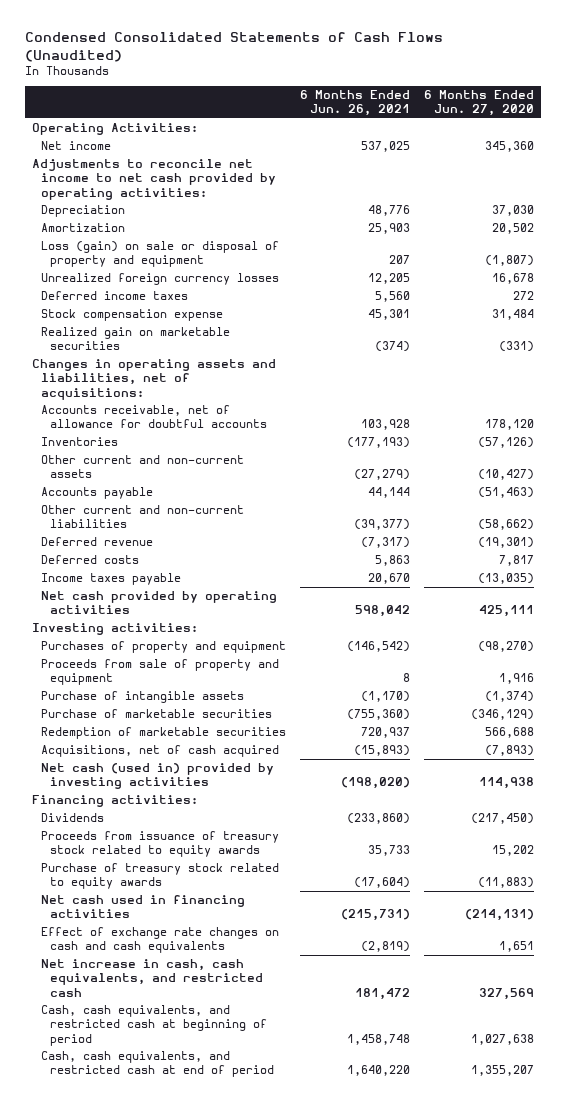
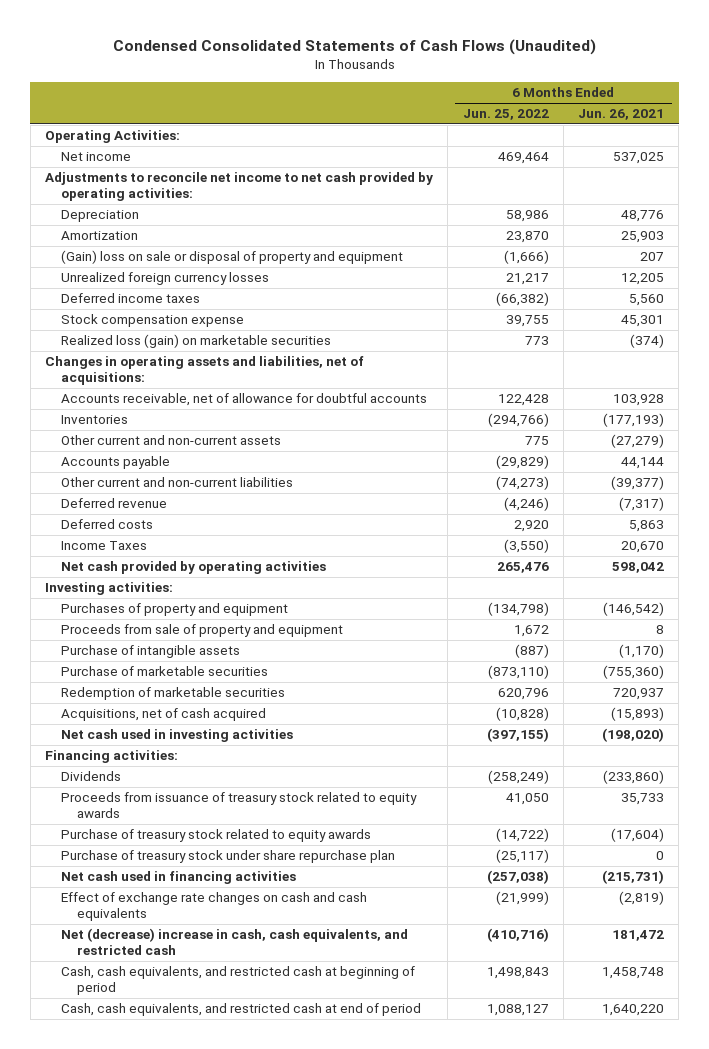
[424,90,535,117] 6 Months Ended Jun. 27, 2020 -> none
none -> [462,109,549,121] Jun. 25, 2022
[40,241,279,268] Loss (gain) on sale or disposal of property and equipment -> [61,250,404,265] (Gain) loss on sale or disposal of property and equipment
[40,327,230,351] Realized gain on marketable securities -> [61,334,332,349] Realized loss (gain) on marketable securities
[40,573,181,586] Income taxes payable -> [61,541,148,551] Income Taxes
[40,763,274,790] Net cash (used in) provided by investing activities -> [61,729,294,743] Net cash used in investing activities
none -> [61,850,396,864] Purchase of treasury stock under share repurchase plan
[40,959,264,997] Net increase in cash, cash equivalents, and restricted cash -> [61,928,409,956] Net (decrease) increase in cash, cash equivalents, and restricted cash

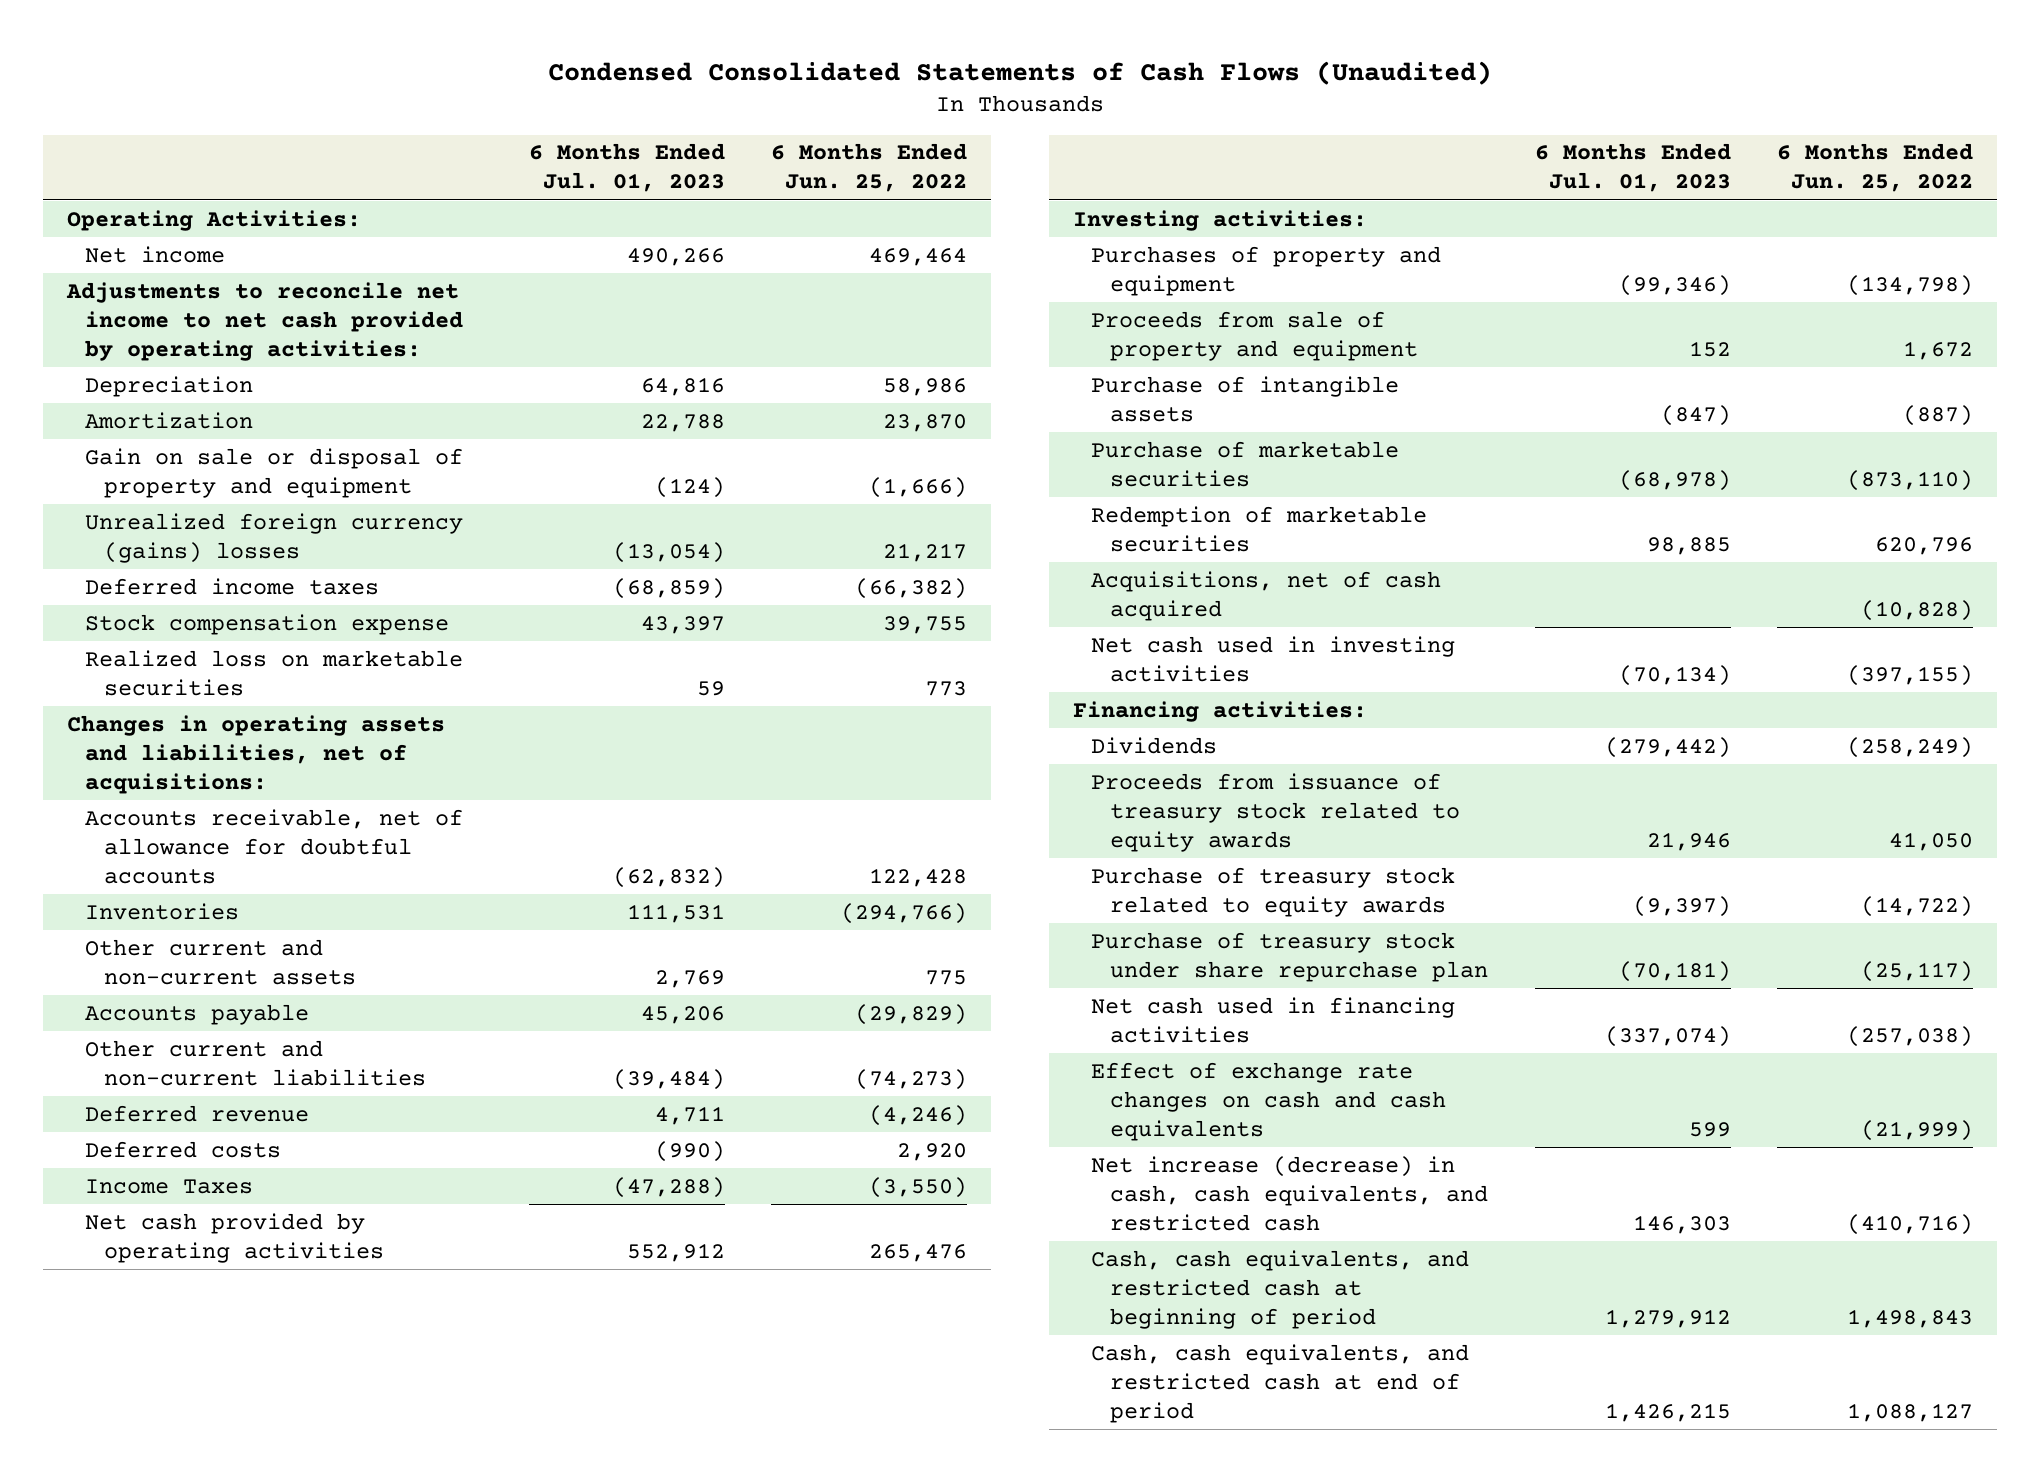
[578,109,665,121] Jun. 26, 2021 -> none
none -> [528,143,725,193] 6 Months Ended Jul. 01, 2023
[61,250,404,265] (Gain) loss on sale or disposal of property and equipment -> [85,447,464,498] Gain on sale or disposal of property and equipment
[61,272,270,286] Unrealized foreign currency losses -> [85,512,464,563] Unrealized foreign currency (gains) losses
[61,334,332,349] Realized loss (gain) on marketable securities -> [85,649,464,696] Realized loss on marketable securities
[61,928,409,956] Net (decrease) increase in cash, cash equivalents, and restricted cash -> [1091,1155,1489,1231] Net increase (decrease) in cash, cash equivalents, and restricted cash

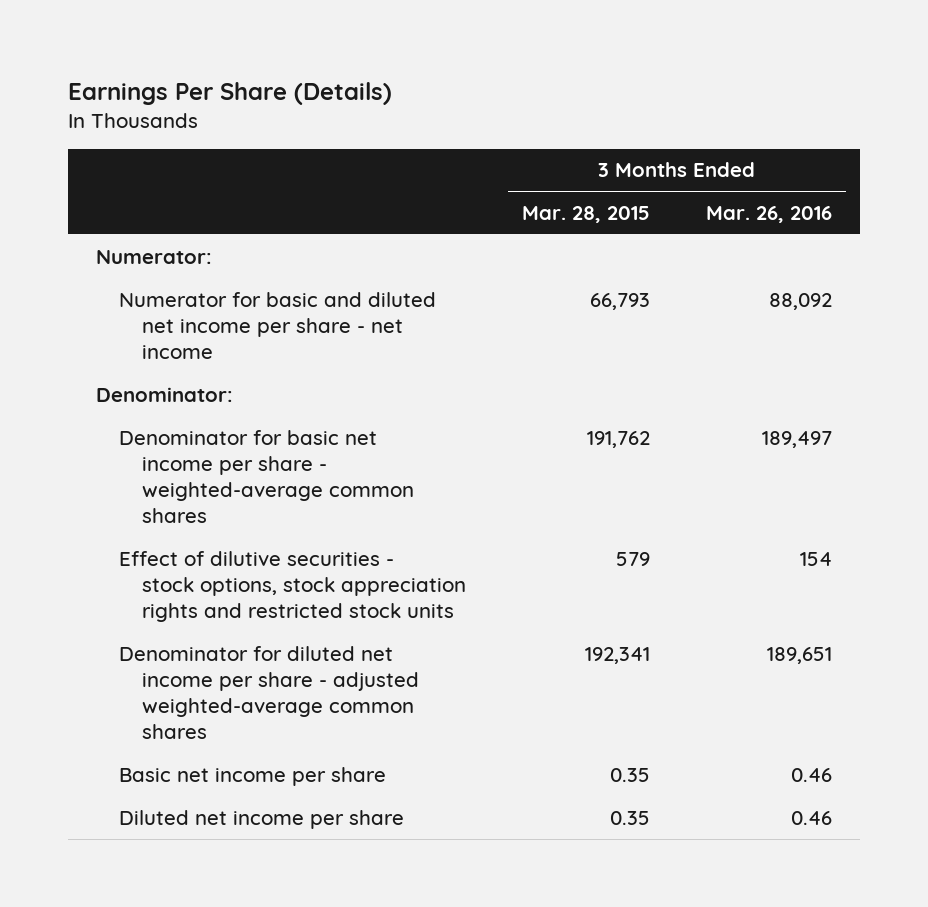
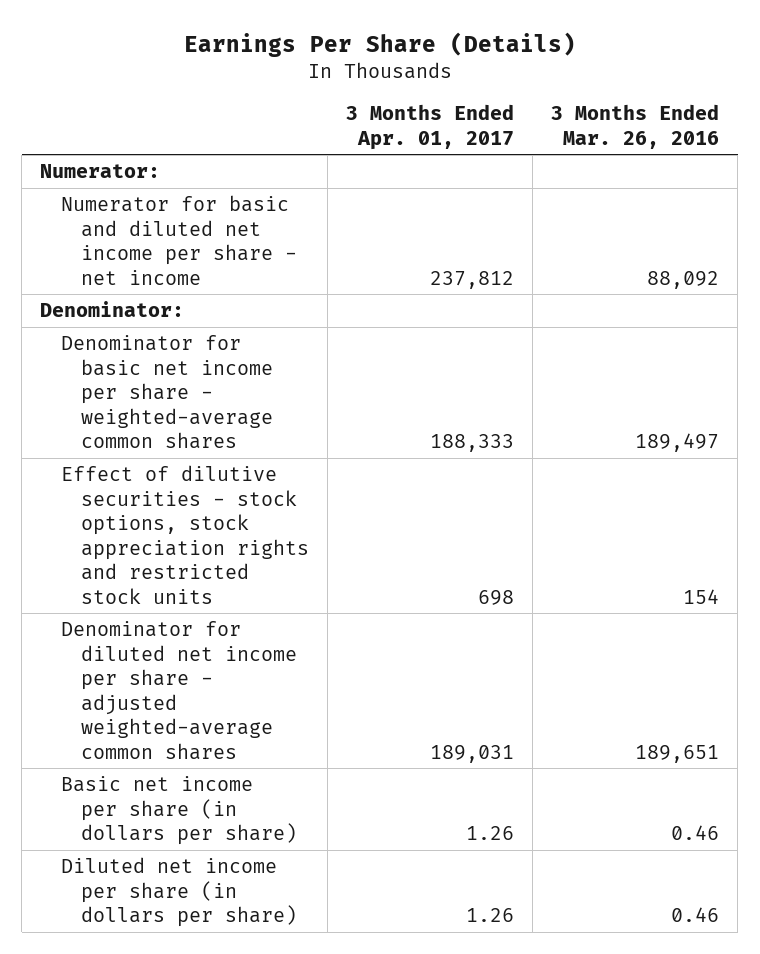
[521,205,650,223] Mar. 28, 2015 -> none
none -> [346,104,515,150] 3 Months Ended Apr. 01, 2017
[118,766,386,786] Basic net income per share -> [60,776,298,846] Basic net income per share (in dollars per share)
[118,809,404,829] Diluted net income per share -> [60,857,298,928] Diluted net income per share (in dollars per share)

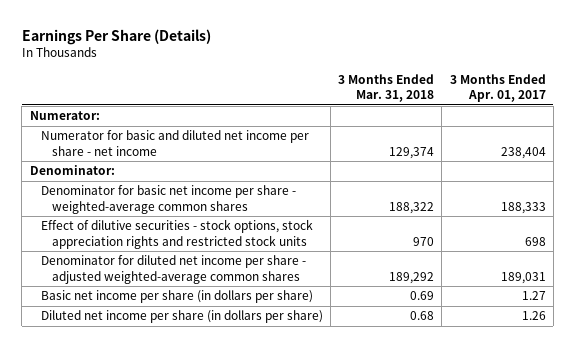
[551,104,720,149] 3 Months Ended Mar. 26, 2016 -> none
none -> [338,73,435,103] 3 Months Ended Mar. 31, 2018
[430,270,515,289] 237,812 -> [500,146,546,159] 238,404
[466,826,515,841] 1.26 -> [521,291,546,301] 1.27

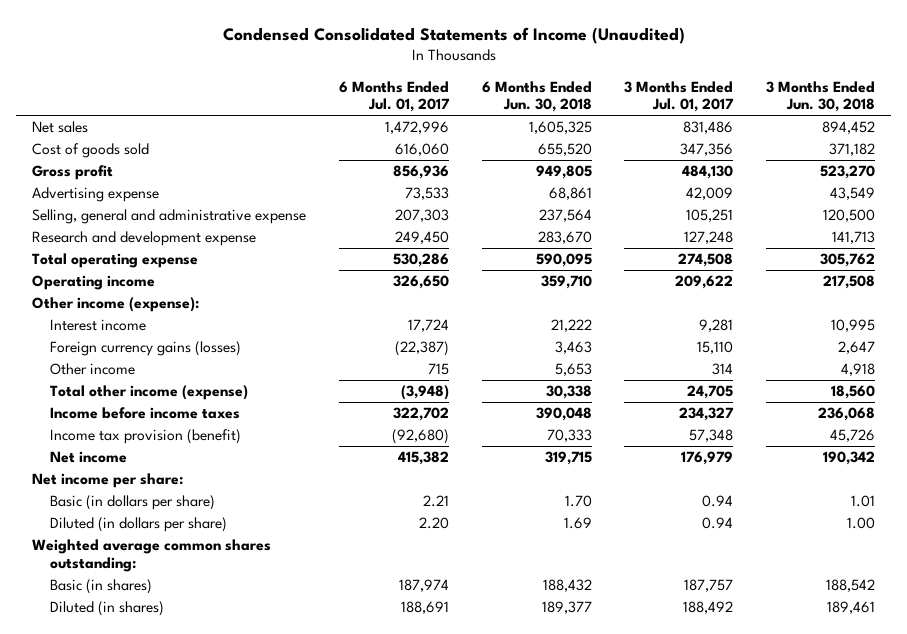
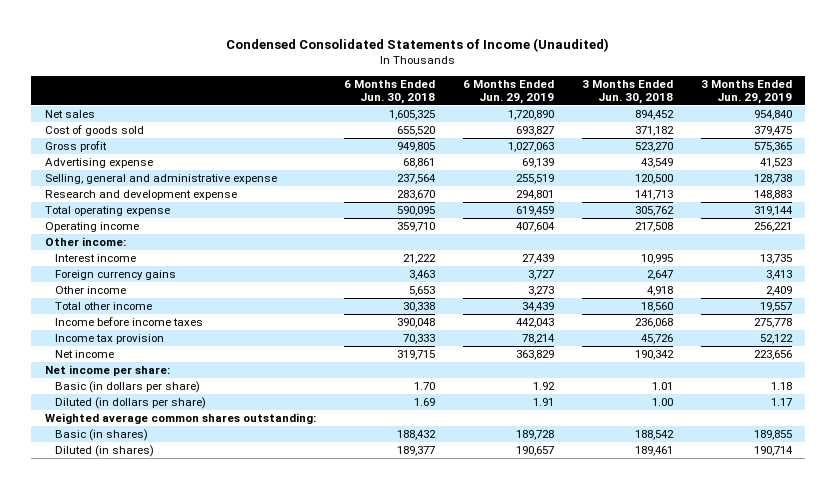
[338,80,450,113] 6 Months Ended Jul. 01, 2017 -> none
[624,80,735,113] 3 Months Ended Jul. 01, 2017 -> none
none -> [462,79,554,104] 6 Months Ended Jun. 29, 2019
none -> [700,79,792,104] 3 Months Ended Jun. 29, 2019
[32,297,200,313] Other income (expense): -> [45,236,127,246] Other income:
[49,341,241,357] Foreign currency gains (losses) -> [54,269,176,280] Foreign currency gains
[49,385,248,401] Total other income (expense) -> [54,301,152,310] Total other income
[49,429,241,445] Income tax provision (benefit) -> [54,333,164,344] Income tax provision

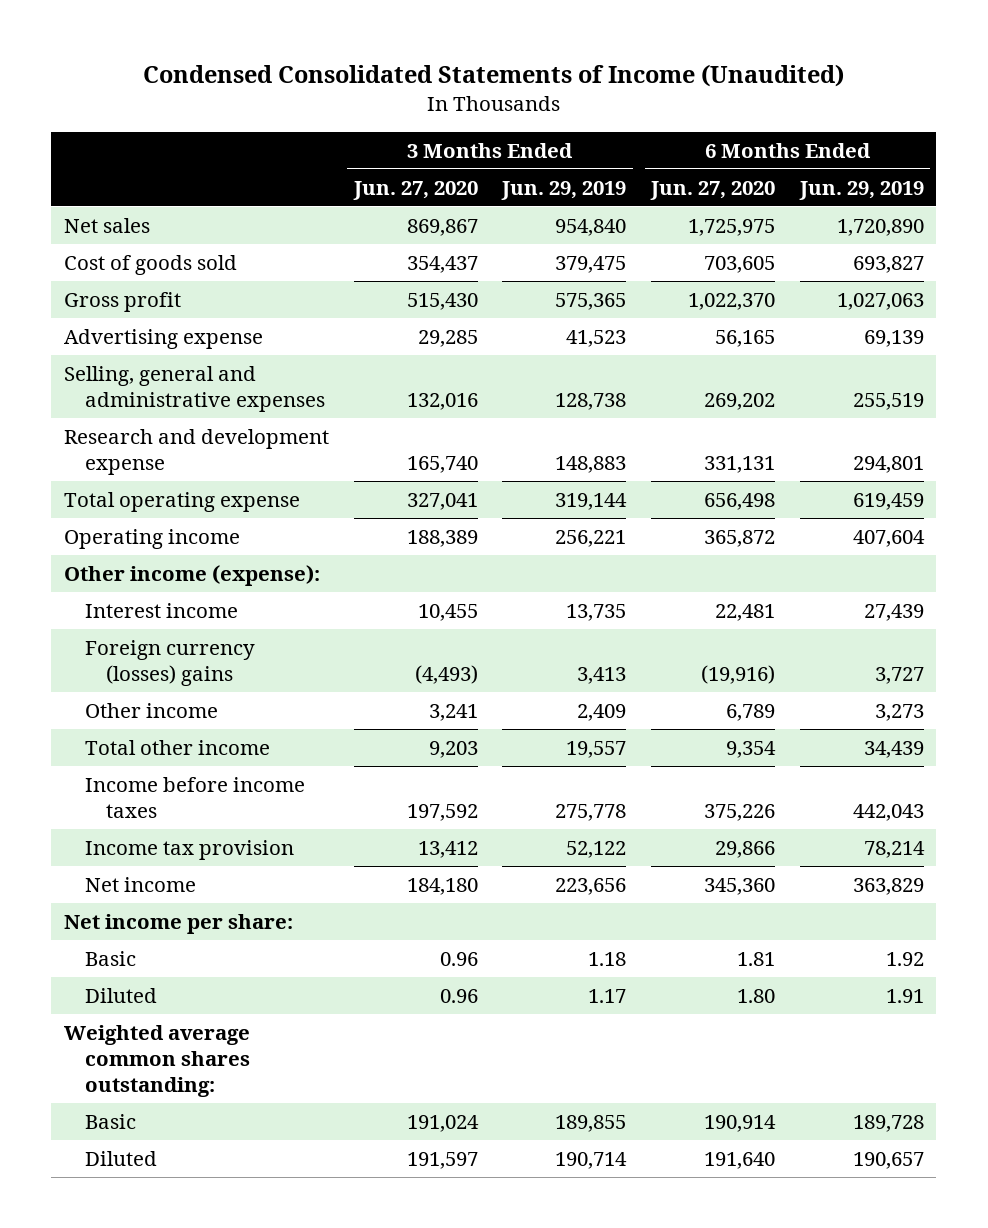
[344,79,436,104] 6 Months Ended Jun. 30, 2018 -> none
[581,79,673,104] 3 Months Ended Jun. 30, 2018 -> none
none -> [352,180,478,200] Jun. 27, 2020
none -> [650,180,776,200] Jun. 27, 2020
[45,173,278,184] Selling, general and administrative expense -> [63,365,325,412] Selling, general and administrative expenses
[45,236,127,246] Other income: -> [63,564,320,586] Other income (expense):
[54,269,176,280] Foreign currency gains -> [84,639,255,686] Foreign currency (losses) gains
[54,380,200,393] Basic (in dollars per share) -> [84,950,136,966] Basic
[54,396,206,409] Diluted (in dollars per share) -> [84,987,157,1003] Diluted
[54,428,148,441] Basic (in shares) -> [84,1113,136,1129] Basic
[54,444,154,457] Diluted (in shares) -> [84,1150,157,1166] Diluted

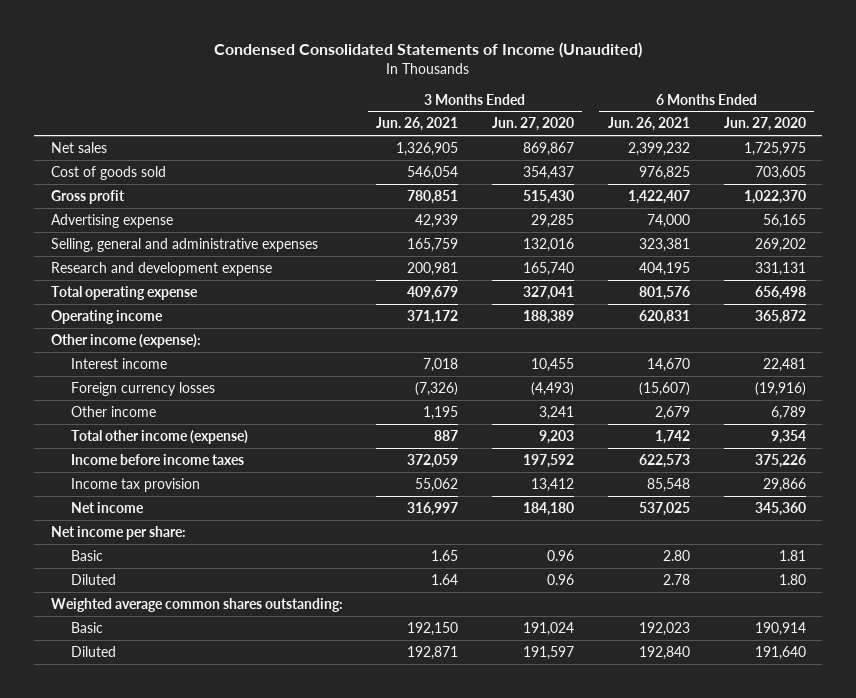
[501,180,627,200] Jun. 29, 2019 -> none
[799,180,925,200] Jun. 29, 2019 -> none
none -> [376,117,459,132] Jun. 26, 2021
none -> [607,117,690,132] Jun. 26, 2021
[84,639,255,686] Foreign currency (losses) gains -> [71,381,216,396] Foreign currency losses
[84,739,270,755] Total other income -> [71,429,249,444] Total other income (expense)

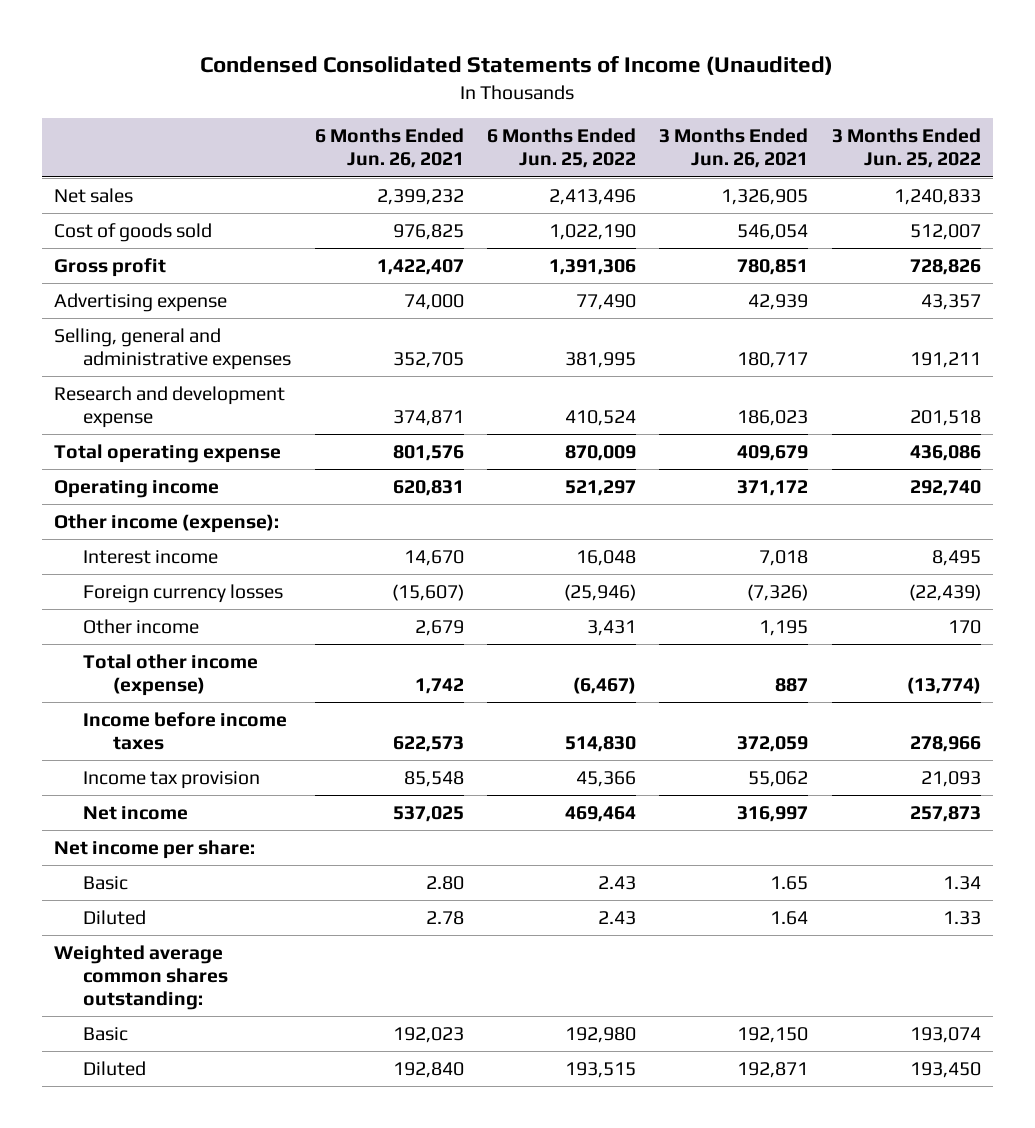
[492,117,575,132] Jun. 27, 2020 -> none
[723,117,806,132] Jun. 27, 2020 -> none
none -> [486,128,636,169] 6 Months Ended Jun. 25, 2022
none -> [831,128,981,169] 3 Months Ended Jun. 25, 2022
[407,237,459,252] 165,759 -> [737,352,809,369] 180,717
[638,237,690,252] 323,381 -> [392,352,464,369] 352,705
[407,261,459,276] 200,981 -> [737,410,809,427] 186,023
[638,261,690,276] 404,195 -> [392,410,464,427] 374,871

